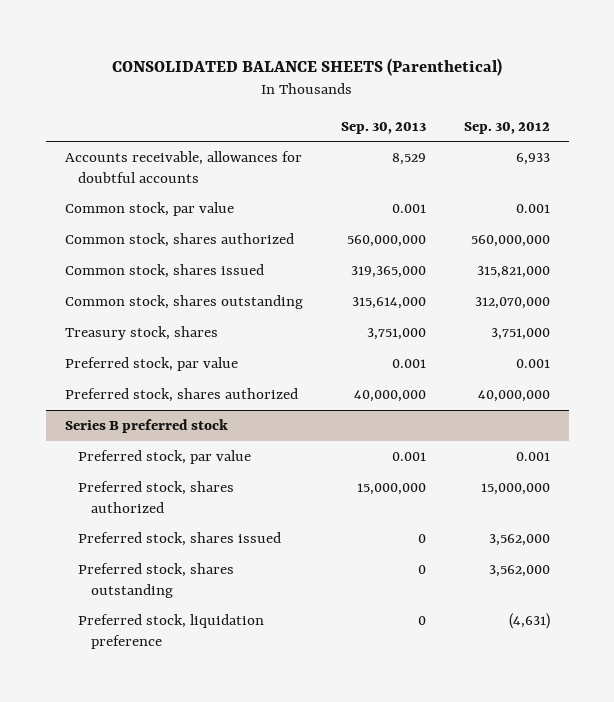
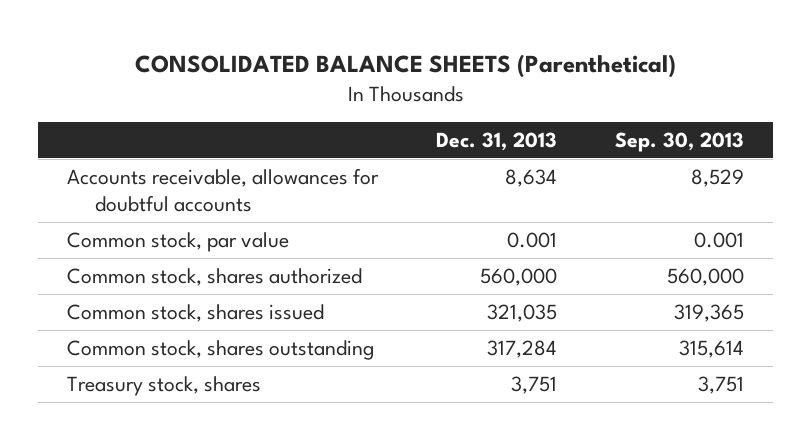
[463,121,550,134] Sep. 30, 2012 -> none
none -> [436,132,558,152] Dec. 31, 2013
[64,357,238,372] Preferred stock, par value -> none
[64,388,298,403] Preferred stock, shares authorized -> none
[64,419,228,434] Series B preferred stock -> none
[77,450,251,465] Preferred stock, par value -> none
[77,481,234,513] Preferred stock, shares authorized -> none
[77,532,281,547] Preferred stock, shares issued -> none
[77,563,234,598] Preferred stock, shares outstanding -> none
[77,614,264,649] Preferred stock, liquidation preference -> none
[346,235,426,248] 560,000,000 -> [667,267,745,286] 560,000
[350,266,426,279] 319,365,000 -> [674,303,745,322] 319,365
[351,297,426,310] 315,614,000 -> [679,339,745,358] 315,614
[366,328,426,341] 3,751,000 -> [698,375,745,394] 3,751

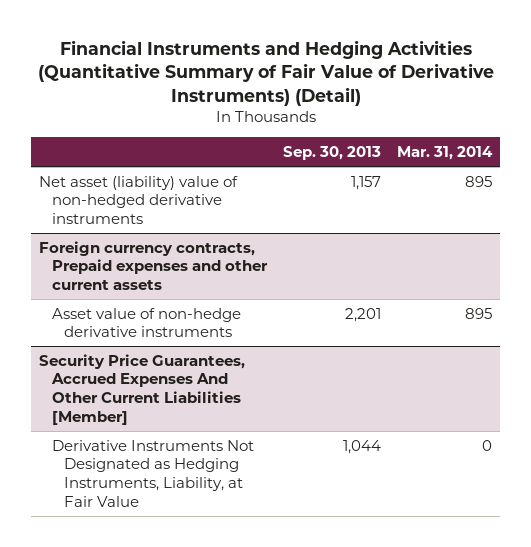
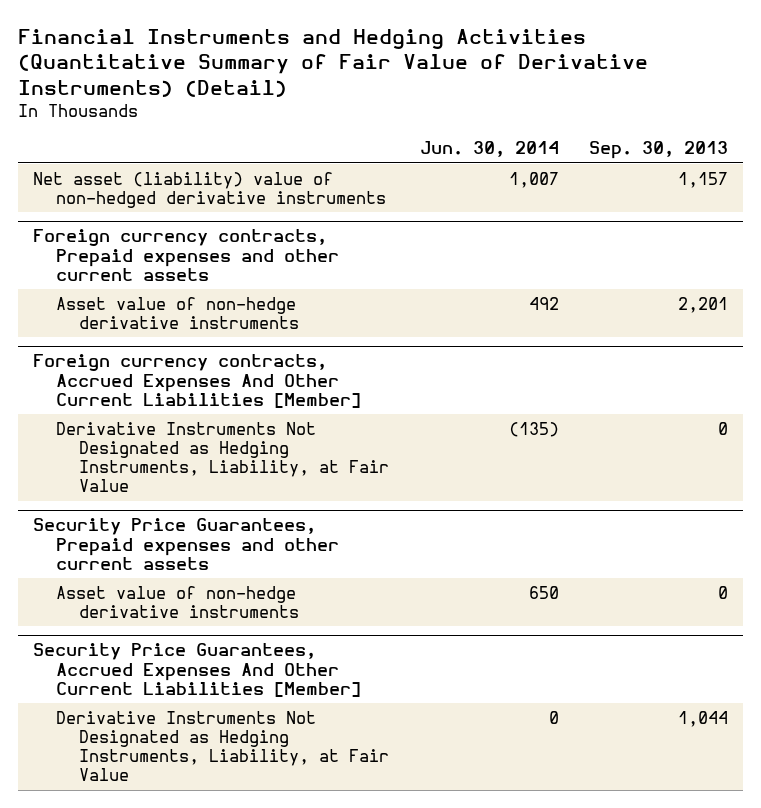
[397,146,494,161] Mar. 31, 2014 -> none
none -> [419,141,559,158] Jun. 30, 2014
none -> [33,354,362,408] Foreign currency contracts, Accrued Expenses And Other Current Liabilities [Member]
none -> [56,421,390,493] Derivative Instruments Not Designated as Hedging Instruments, Liability, at Fair Value
none -> [33,518,340,570] Security Price Guarantees, Prepaid expenses and other current assets
none -> [56,585,300,619] Asset value of non-hedge derivative instruments

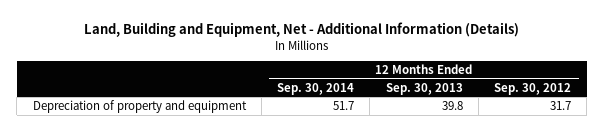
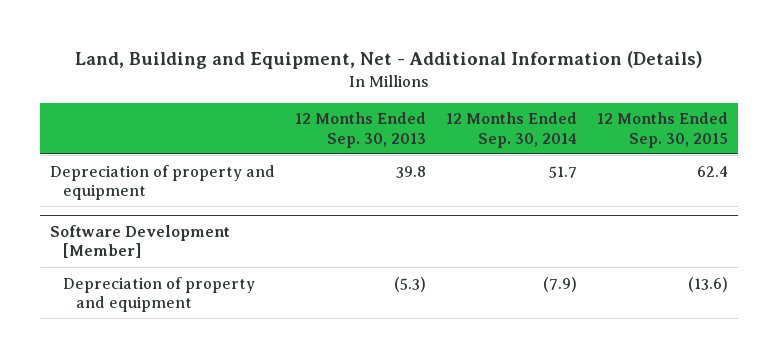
[494,82,572,95] Sep. 30, 2012 -> none
none -> [597,112,729,148] 12 Months Ended Sep. 30, 2015
none -> [49,225,230,259] Software Development [Member]
none -> [62,276,255,312] Depreciation of property and equipment

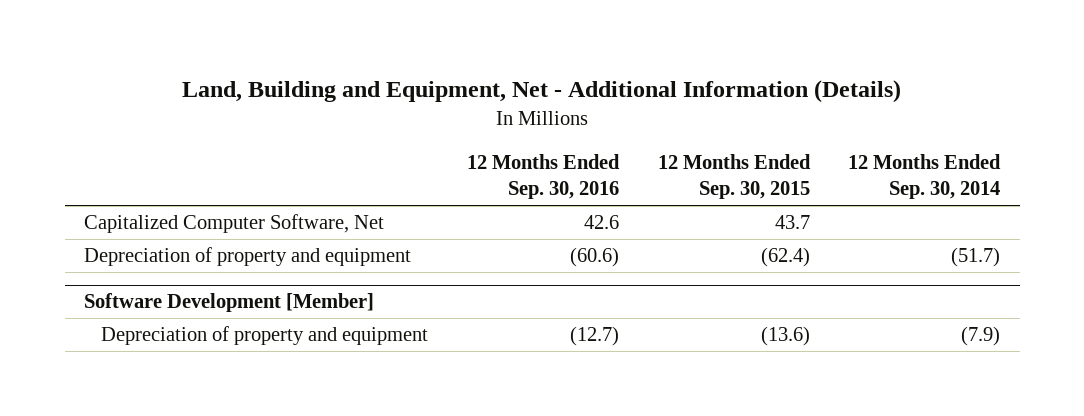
[295,112,427,148] 12 Months Ended Sep. 30, 2013 -> none
none -> [467,153,621,200] 12 Months Ended Sep. 30, 2016
none -> [83,214,384,234] Capitalized Computer Software, Net
[549,165,578,178] 51.7 -> [951,247,1001,268] (51.7)
[697,165,729,177] 62.4 -> [760,247,810,268] (62.4)

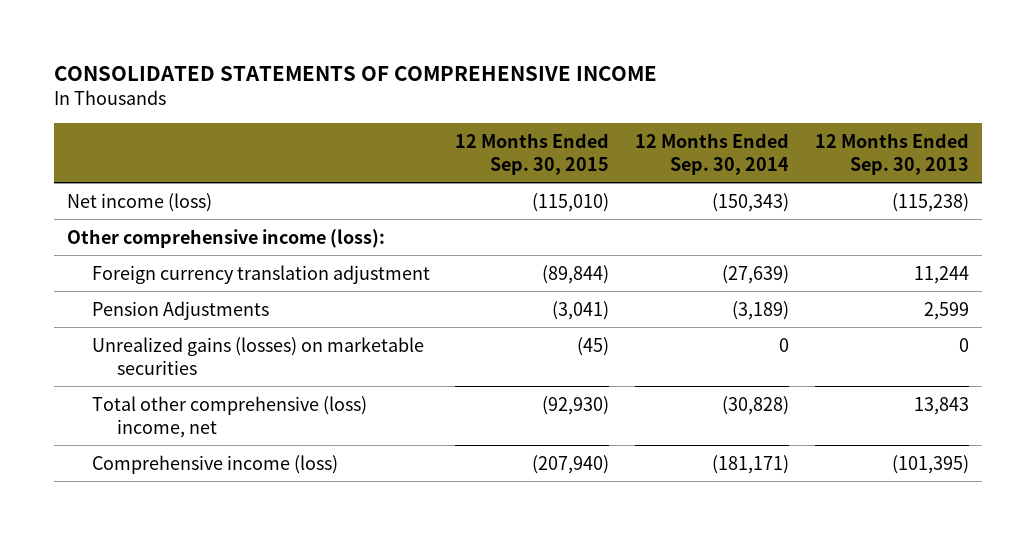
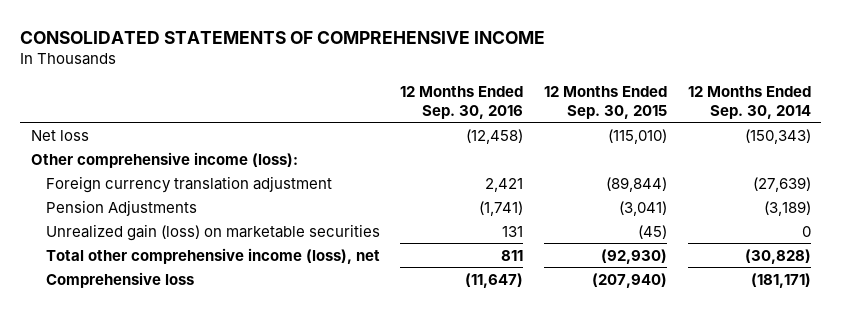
[814,132,969,175] 12 Months Ended Sep. 30, 2013 -> none
none -> [400,85,524,119] 12 Months Ended Sep. 30, 2016
[66,192,212,212] Net income (loss) -> [30,129,89,141] Net loss
[91,336,424,375] Unrealized gains (losses) on marketable securities -> [45,223,380,241] Unrealized gain (loss) on marketable securities
[91,395,367,438] Total other comprehensive (loss) income, net -> [45,247,380,264] Total other comprehensive income (loss), net
[91,454,338,474] Comprehensive income (loss) -> [45,271,194,288] Comprehensive loss

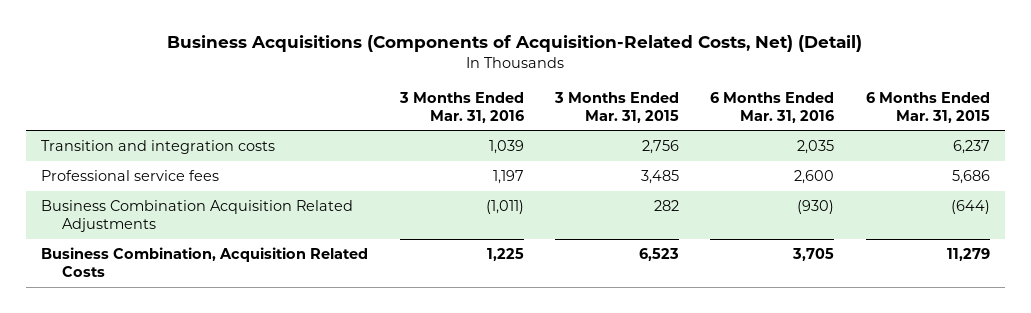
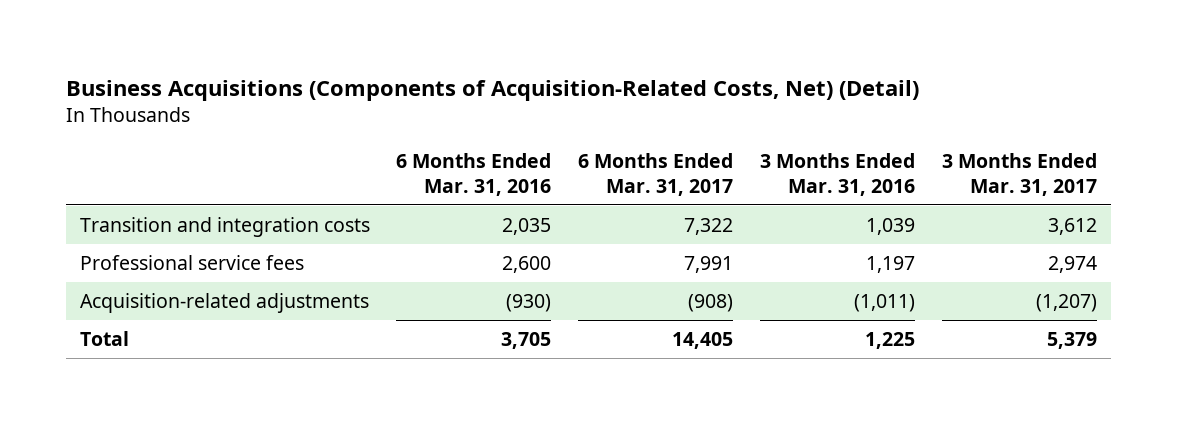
[553,91,679,123] 3 Months Ended Mar. 31, 2015 -> none
[865,91,990,123] 6 Months Ended Mar. 31, 2015 -> none
none -> [578,152,734,196] 6 Months Ended Mar. 31, 2017
none -> [942,152,1098,196] 3 Months Ended Mar. 31, 2017
[41,199,354,232] Business Combination Acquisition Related Adjustments -> [79,293,369,314] Acquisition-related adjustments
[41,246,369,277] Business Combination, Acquisition Related Costs -> [79,331,129,347] Total

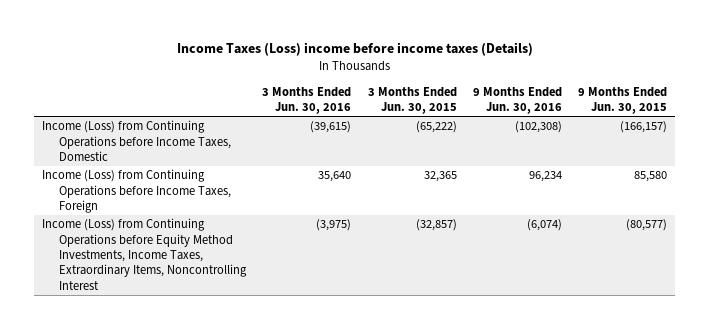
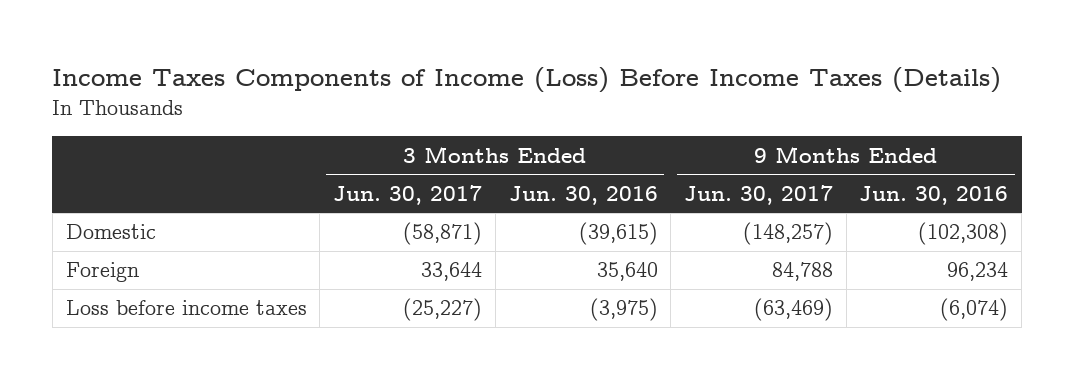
[176,42,533,57] Income Taxes (Loss) income before income taxes (Details) -> [52,66,1002,93] Income Taxes Components of Income (Loss) Before Income Taxes (Details)
[367,86,457,115] 3 Months Ended Jun. 30, 2015 -> none
[577,86,667,115] 9 Months Ended Jun. 30, 2015 -> none
none -> [333,184,483,205] Jun. 30, 2017
none -> [684,184,834,205] Jun. 30, 2017
[42,120,232,162] Income (Loss) from Continuing Operations before Income Taxes, Domestic -> [65,224,156,240] Domestic
[42,169,232,214] Income (Loss) from Continuing Operations before Income Taxes, Foreign -> [65,262,139,283] Foreign
[42,218,248,290] Income (Loss) from Continuing Operations before Equity Method Investments, Income Taxes, Extraordinary Items, Noncontrolling Interest -> [65,300,307,316] Loss before income taxes

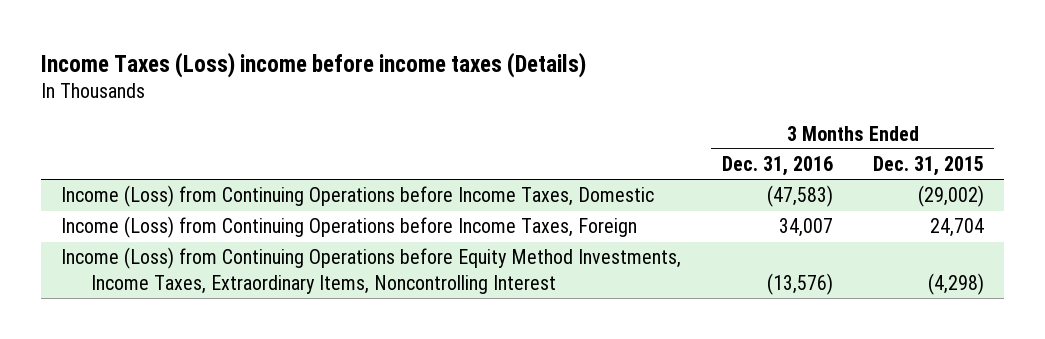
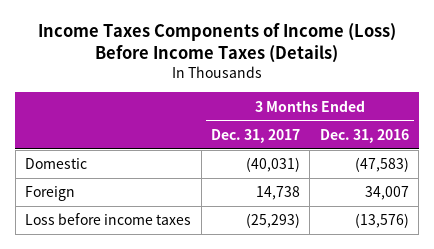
[40,51,586,78] Income Taxes (Loss) income before income taxes (Details) -> [37,23,396,64] Income Taxes Components of Income (Loss) Before Income Taxes (Details)
[872,156,984,177] Dec. 31, 2015 -> none
none -> [210,128,300,143] Dec. 31, 2017
[61,185,655,208] Income (Loss) from Continuing Operations before Income Taxes, Domestic -> [25,158,88,170] Domestic
[61,216,638,239] Income (Loss) from Continuing Operations before Income Taxes, Foreign -> [25,186,76,202] Foreign
[61,247,682,294] Income (Loss) from Continuing Operations before Equity Method Investments, Income Taxes, Extraordinary Items, Noncontrolling Interest -> [25,213,192,226] Loss before income taxes

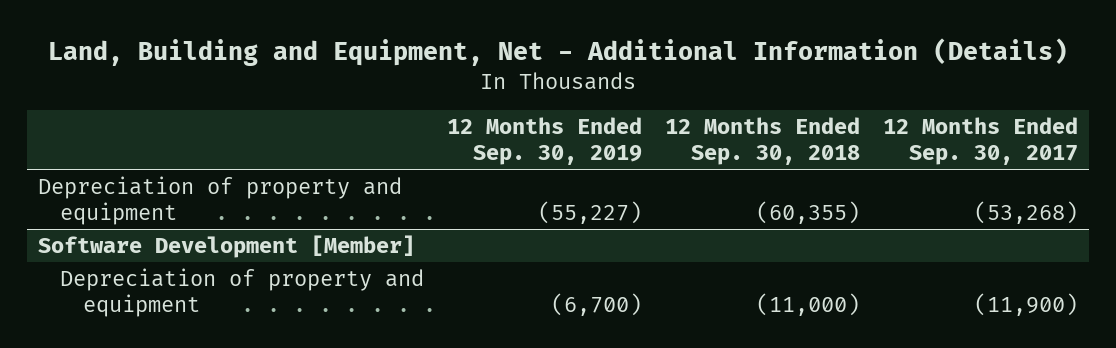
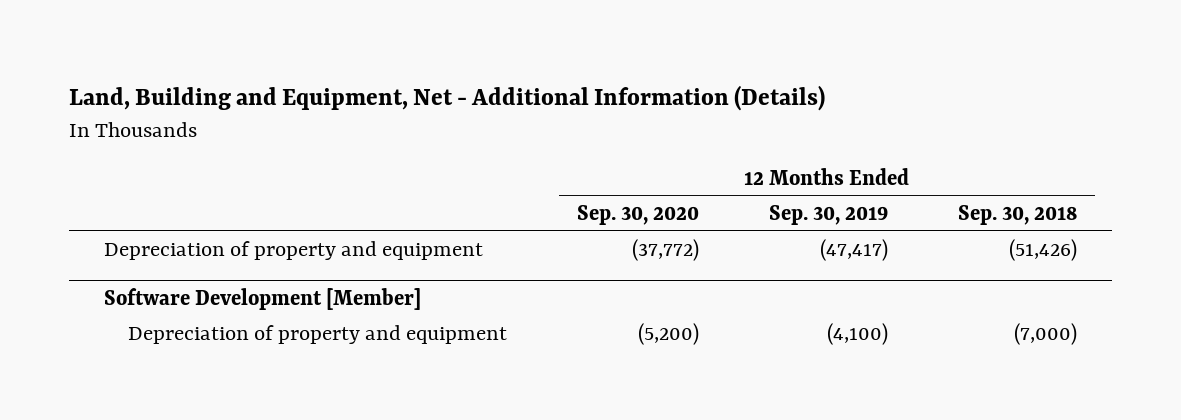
[882,117,1078,166] 12 Months Ended Sep. 30, 2017 -> none
none -> [576,205,699,226] Sep. 30, 2020
[538,201,643,225] (55,227) -> [820,239,889,262] (47,417)
[756,201,861,225] (60,355) -> [1009,239,1078,262] (51,426)
[551,293,643,317] (6,700) -> [827,323,889,346] (4,100)
[756,293,861,317] (11,000) -> [1014,323,1078,346] (7,000)

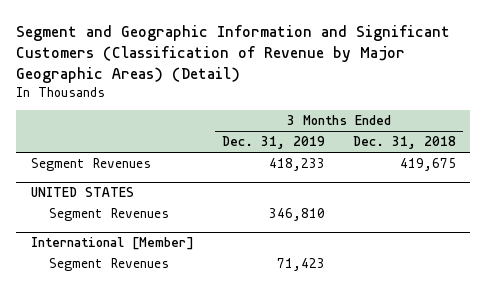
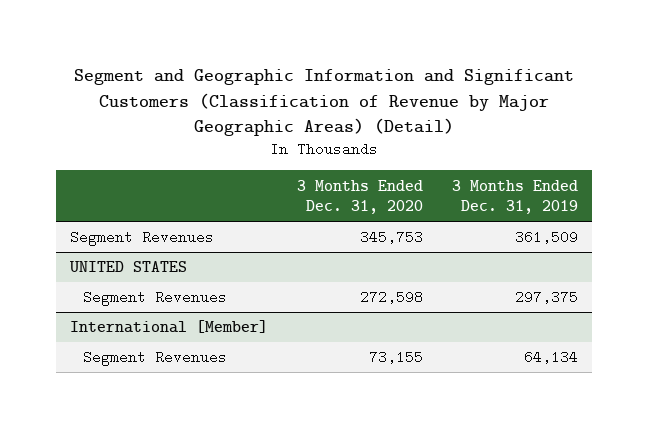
[353,136,457,150] Dec. 31, 2018 -> none
none -> [296,179,423,214] 3 Months Ended Dec. 31, 2020
[268,158,325,172] 418,233 -> [514,230,578,245] 361,509
[268,208,325,222] 346,810 -> [514,290,578,305] 297,375
[276,258,325,272] 71,423 -> [523,350,578,365] 64,134

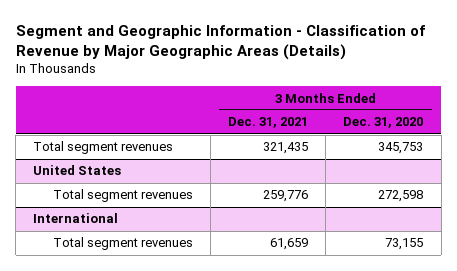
[73,69,574,136] Segment and Geographic Information and Significant Customers (Classification of Revenue by Major Geographic Areas) (Detail) -> [15,24,425,60] Segment and Geographic Information - Classification of Revenue by Major Geographic Areas (Details)
[451,179,578,214] 3 Months Ended Dec. 31, 2019 -> none
none -> [227,117,308,129] Dec. 31, 2021
[70,230,215,247] Segment Revenues -> [33,141,174,155] Total segment revenues
[69,261,188,273] UNITED STATES -> [33,165,122,176] United States
[82,290,227,307] Segment Revenues -> [52,189,193,203] Total segment revenues
[70,320,269,334] International [Member] -> [33,213,119,224] International
[82,350,227,367] Segment Revenues -> [52,237,193,251] Total segment revenues

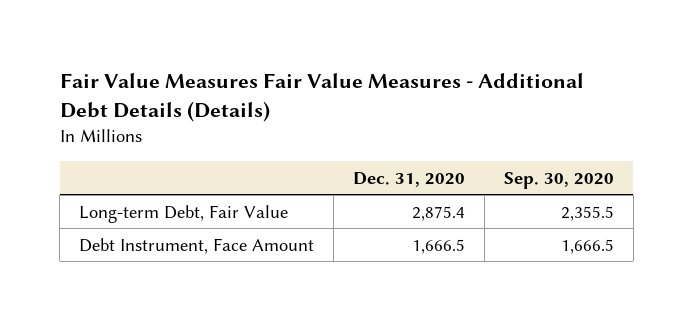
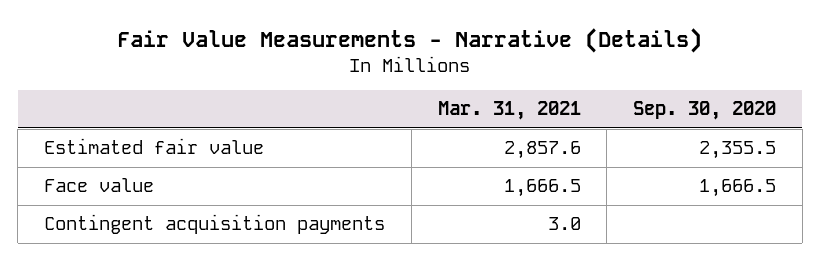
[59,73,584,123] Fair Value Measures Fair Value Measures - Additional Debt Details (Details) -> [117,27,703,53] Fair Value Measurements - Narrative (Details)
[353,171,466,187] Dec. 31, 2020 -> none
none -> [437,101,581,121] Mar. 31, 2021
[79,204,289,223] Long-term Debt, Fair Value -> [43,138,264,155] Estimated fair value
[79,237,315,254] Debt Instrument, Face Amount -> [43,178,154,193] Face value
none -> [43,214,385,235] Contingent acquisition payments

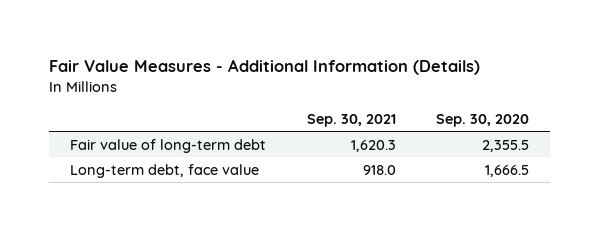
[117,27,703,53] Fair Value Measurements - Narrative (Details) -> [49,59,481,76] Fair Value Measures - Additional Information (Details)
[437,101,581,121] Mar. 31, 2021 -> none
none -> [306,113,396,127] Sep. 30, 2021
[43,214,385,235] Contingent acquisition payments -> none
[43,138,264,155] Estimated fair value -> [69,138,266,153] Fair value of long-term debt
[43,178,154,193] Face value -> [69,163,259,178] Long-term debt, face value

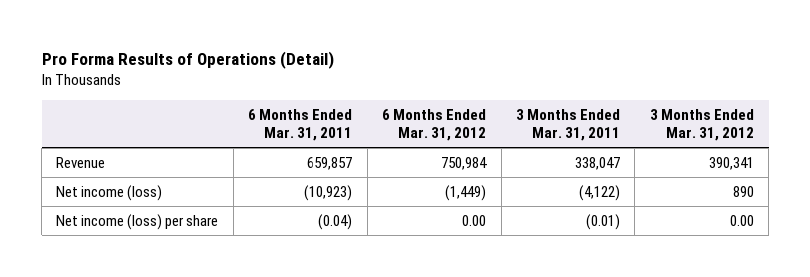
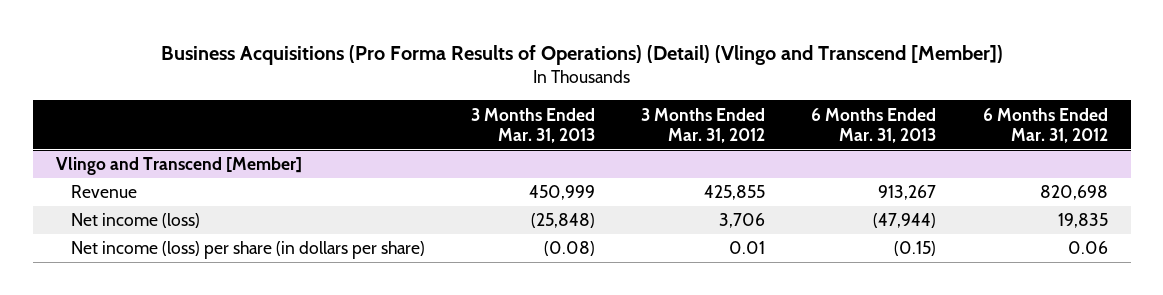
[41,50,334,69] Pro Forma Results of Operations (Detail) -> [160,44,1003,65] Business Acquisitions (Pro Forma Results of Operations) (Detail) (Vlingo and Transcend [Member])
[248,108,353,141] 6 Months Ended Mar. 31, 2011 -> none
[516,108,621,141] 3 Months Ended Mar. 31, 2011 -> none
none -> [471,107,596,143] 3 Months Ended Mar. 31, 2013
none -> [811,107,937,143] 6 Months Ended Mar. 31, 2013
none -> [55,157,302,176] Vlingo and Transcend [Member]
[441,156,488,170] 750,984 -> [1039,185,1108,201] 820,698
[708,156,754,170] 390,341 -> [704,185,766,201] 425,855
[445,184,487,201] (1,449) -> [1057,213,1108,229] 19,835
[732,185,754,197] 890 -> [719,213,766,229] 3,706
[56,213,219,230] Net income (loss) per share -> [71,241,426,260] Net income (loss) per share (in dollars per share)
[462,214,487,226] 0.00 -> [1067,241,1108,255] 0.06
[729,214,754,226] 0.00 -> [729,241,766,255] 0.01

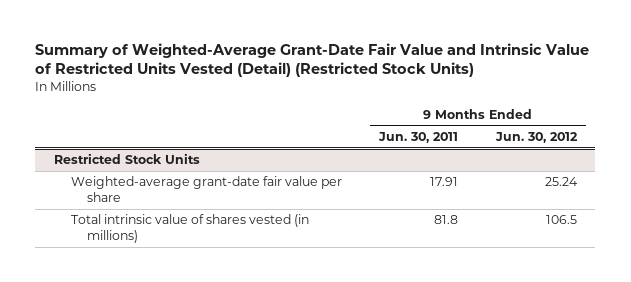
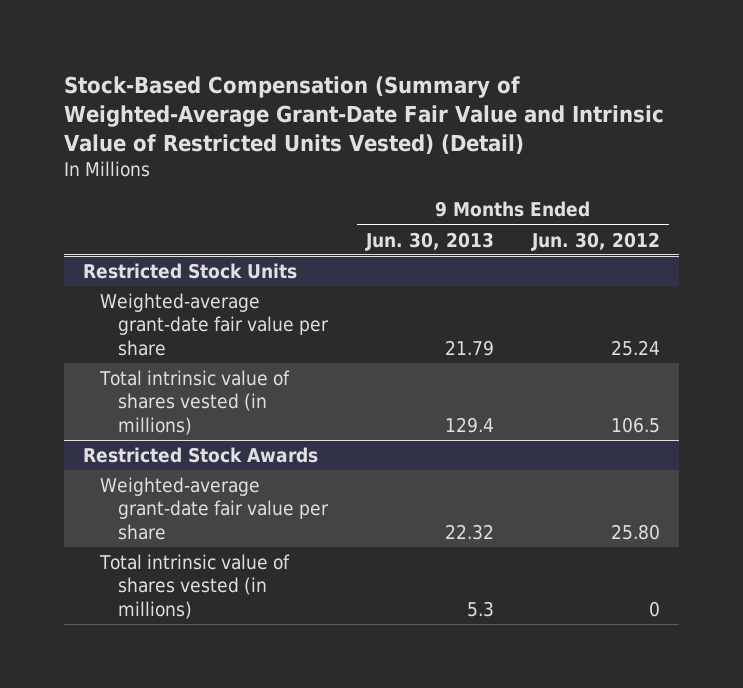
[35,42,590,78] Summary of Weighted-Average Grant-Date Fair Value and Intrinsic Value of Restricted Units Vested (Detail) (Restricted Stock Units) -> [63,75,664,154] Stock-Based Compensation (Summary of Weighted-Average Grant-Date Fair Value and Intrinsic Value of Restricted Units Vested) (Detail)
[378,132,459,144] Jun. 30, 2011 -> none
none -> [365,231,495,251] Jun. 30, 2013
none -> [82,446,318,463] Restricted Stock Awards
none -> [100,476,330,540] Weighted-average grant-date fair value per share
none -> [99,553,291,619] Total intrinsic value of shares vested (in millions)

